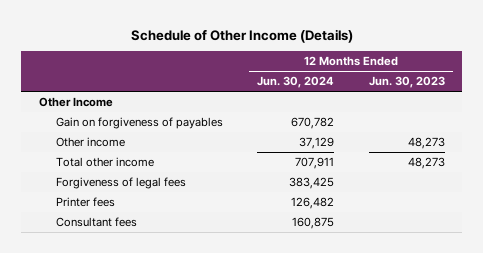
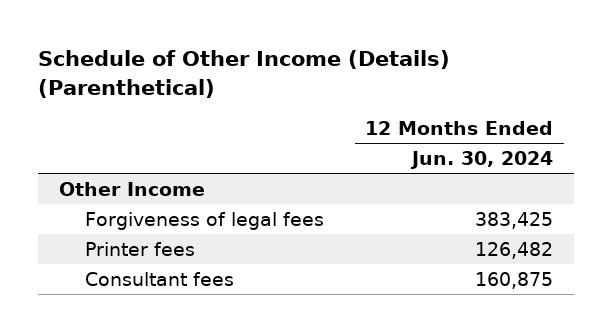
[130,28,353,43] Schedule of Other Income (Details) -> [37,50,450,98] Schedule of Other Income (Details) (Parenthetical)
[368,76,445,89] Jun. 30, 2023 -> none
[55,117,223,130] Gain on forgiveness of payables -> none
[55,137,125,148] Other income -> none
[55,157,154,168] Total other income -> none

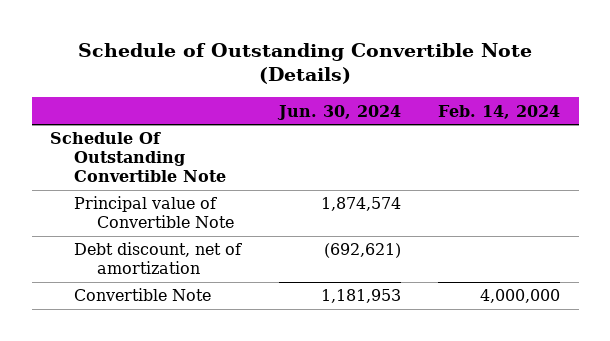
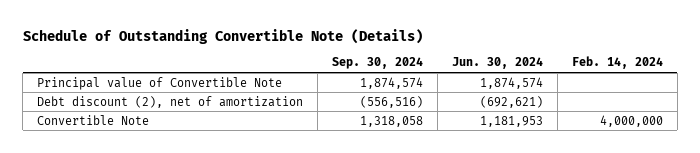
none -> [332,57,424,70] Sep. 30, 2024
[50,132,226,182] Schedule Of Outstanding Convertible Note -> none
[73,242,242,275] Debt discount, net of amortization -> [37,95,304,108] Debt discount (2), net of amortization

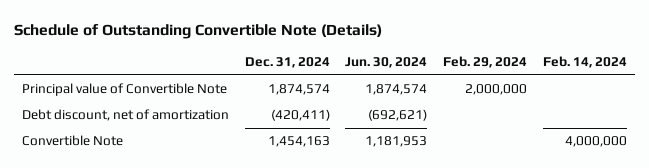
[332,57,424,70] Sep. 30, 2024 -> none
none -> [244,57,330,69] Dec. 31, 2024
none -> [443,56,528,69] Feb. 29, 2024
[37,95,304,108] Debt discount (2), net of amortization -> [21,109,229,122] Debt discount, net of amortization

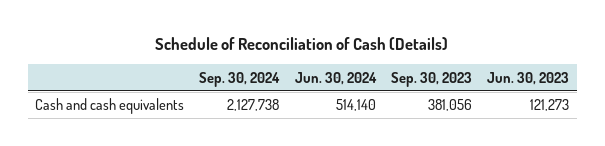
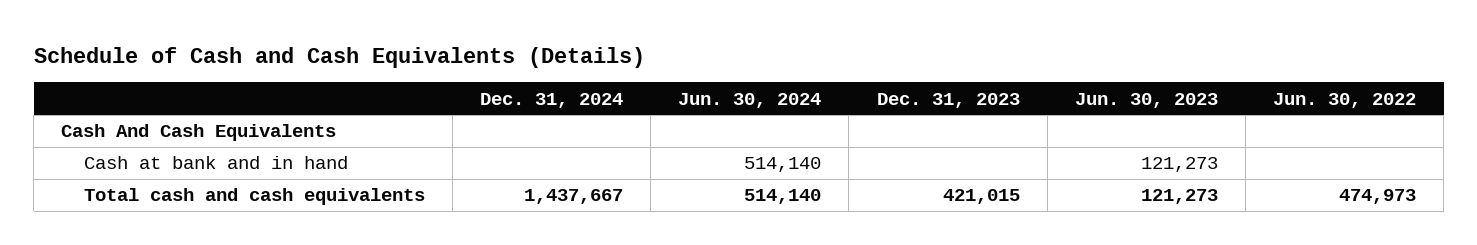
[155,36,449,50] Schedule of Reconciliation of Cash (Details) -> [33,47,645,69] Schedule of Cash and Cash Equivalents (Details)
[199,71,281,87] Sep. 30, 2024 -> none
[391,71,473,87] Sep. 30, 2023 -> none
none -> [480,92,624,108] Dec. 31, 2024
none -> [876,92,1020,108] Dec. 31, 2023
none -> [1272,92,1416,108] Jun. 30, 2022
none -> [61,124,337,142] Cash And Cash Equivalents
none -> [83,156,348,170] Cash at bank and in hand
[35,98,185,115] Cash and cash equivalents -> [83,188,425,206] Total cash and cash equivalents

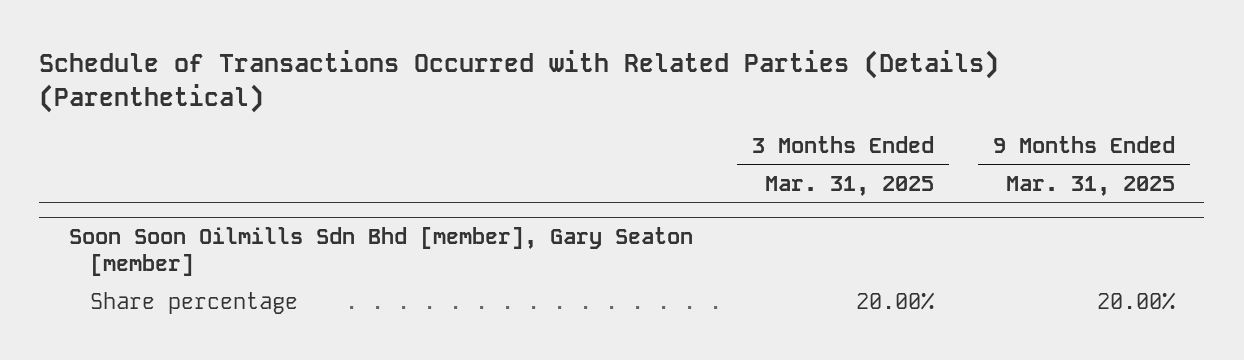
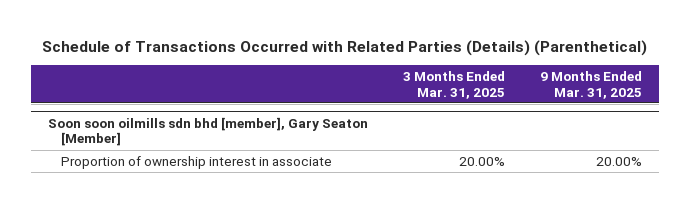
[68,227,693,277] Soon Soon Oilmills Sdn Bhd [member], Gary Seaton [member] -> [48,116,369,147] Soon soon oilmills sdn bhd [member], Gary Seaton [Member]
[90,292,299,315] Share percentage -> [61,155,333,169] Proportion of ownership interest in associate

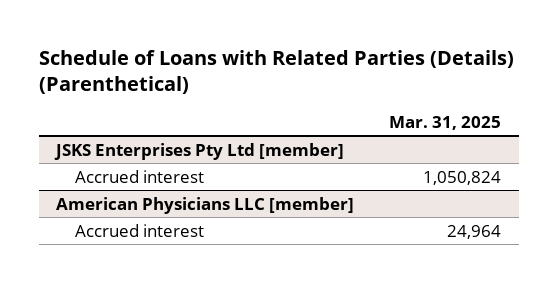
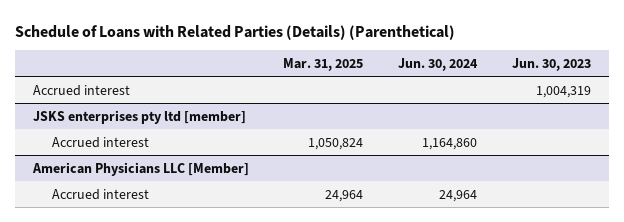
none -> [398,57,479,71] Jun. 30, 2024
none -> [512,57,592,71] Jun. 30, 2023
none -> [32,84,130,96] Accrued interest
[54,142,345,160] JSKS Enterprises Pty Ltd [member] -> [32,109,246,124] JSKS enterprises pty ltd [member]
[56,196,355,214] American Physicians LLC [member] -> [31,161,249,176] American Physicians LLC [Member]

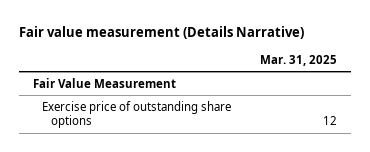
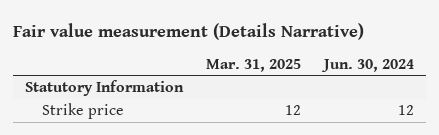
none -> [321,58,415,72] Jun. 30, 2024
[33,77,177,88] Fair Value Measurement -> none
none -> [24,80,184,97] Statutory Information
[41,100,231,129] Exercise price of outstanding share options -> [42,103,125,120] Strike price

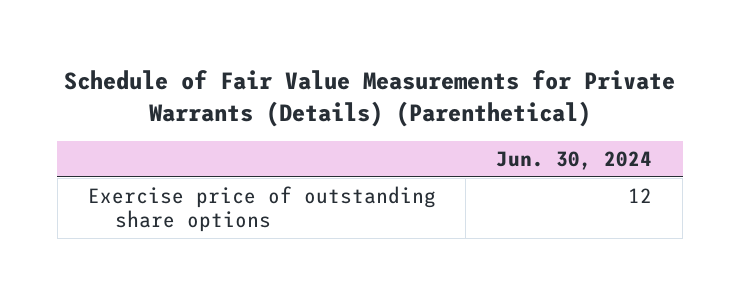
[12,22,364,40] Fair value measurement (Details Narrative) -> [63,70,675,127] Schedule of Fair Value Measurements for Private Warrants (Details) (Parenthetical)
[205,58,301,72] Mar. 31, 2025 -> none
[24,80,184,97] Statutory Information -> none
[42,103,125,120] Strike price -> [87,185,436,233] Exercise price of outstanding share options

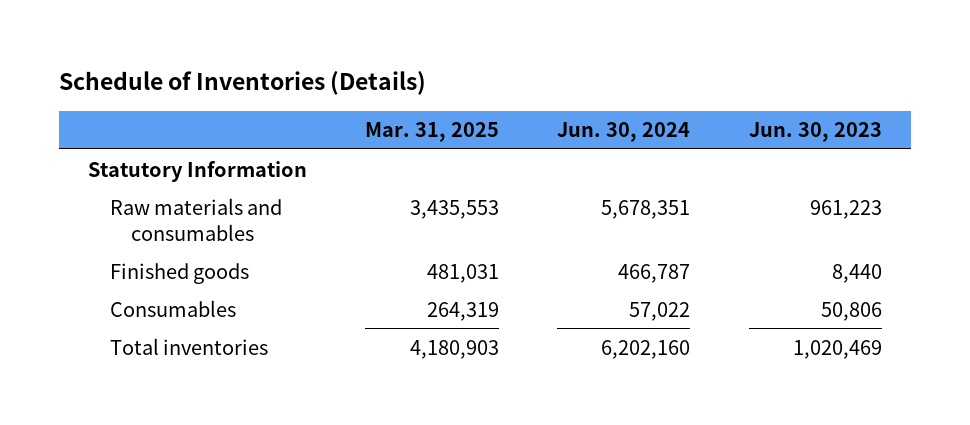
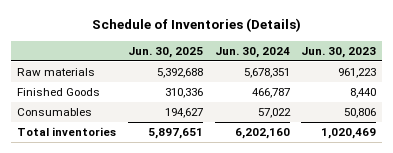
[365,122,500,143] Mar. 31, 2025 -> none
none -> [127,46,203,58] Jun. 30, 2025
[88,160,308,182] Statutory Information -> none
[109,197,282,241] Raw materials and consumables -> [17,68,96,77] Raw materials
[109,262,249,284] Finished goods -> [17,88,101,97] Finished Goods

